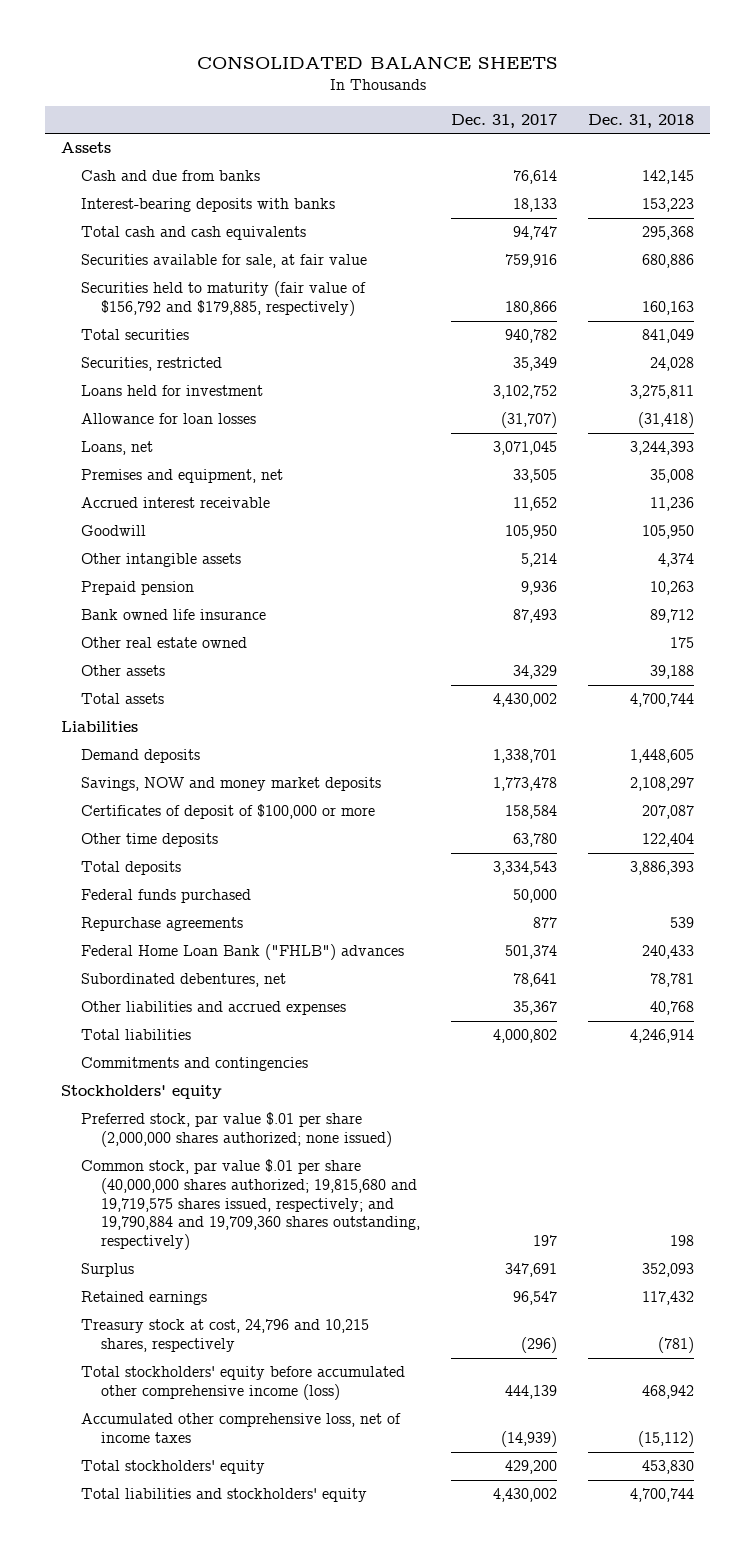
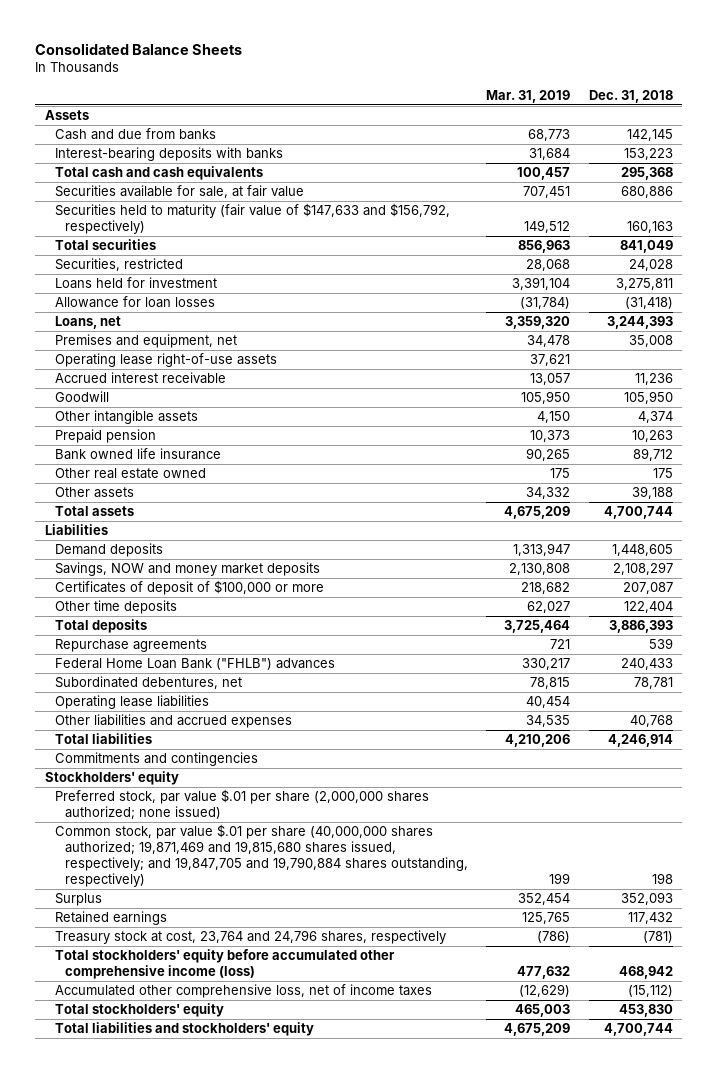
[196,56,558,70] CONSOLIDATED BALANCE SHEETS -> [35,43,243,56] Consolidated Balance Sheets
[450,113,557,128] Dec. 31, 2017 -> none
none -> [486,89,571,103] Mar. 31, 2019
[80,281,366,316] Securities held to maturity (fair value of $156,792 and $179,885, respectively) -> [54,203,450,235] Securities held to maturity (fair value of $147,633 and $156,792, respectively)
none -> [54,353,277,368] Operating lease right-of-use assets
[80,889,251,904] Federal funds purchased -> none
none -> [54,695,209,710] Operating lease liabilities
[80,1159,420,1251] Common stock, par value $.01 per share (40,000,000 shares authorized; 19,815,680 and 19,719,575 shares issued, respectively; and 19,790,884 and 19,709,360 shares outstanding, respectively) -> [54,824,469,888] Common stock, par value $.01 per share (40,000,000 shares authorized; 19,871,469 and 19,815,680 shares issued, respectively; and 19,847,705 and 19,790,884 shares outstanding, respectively)
[80,1319,369,1352] Treasury stock at cost, 24,796 and 10,215 shares, respectively -> [54,930,446,945] Treasury stock at cost, 23,764 and 24,796 shares, respectively

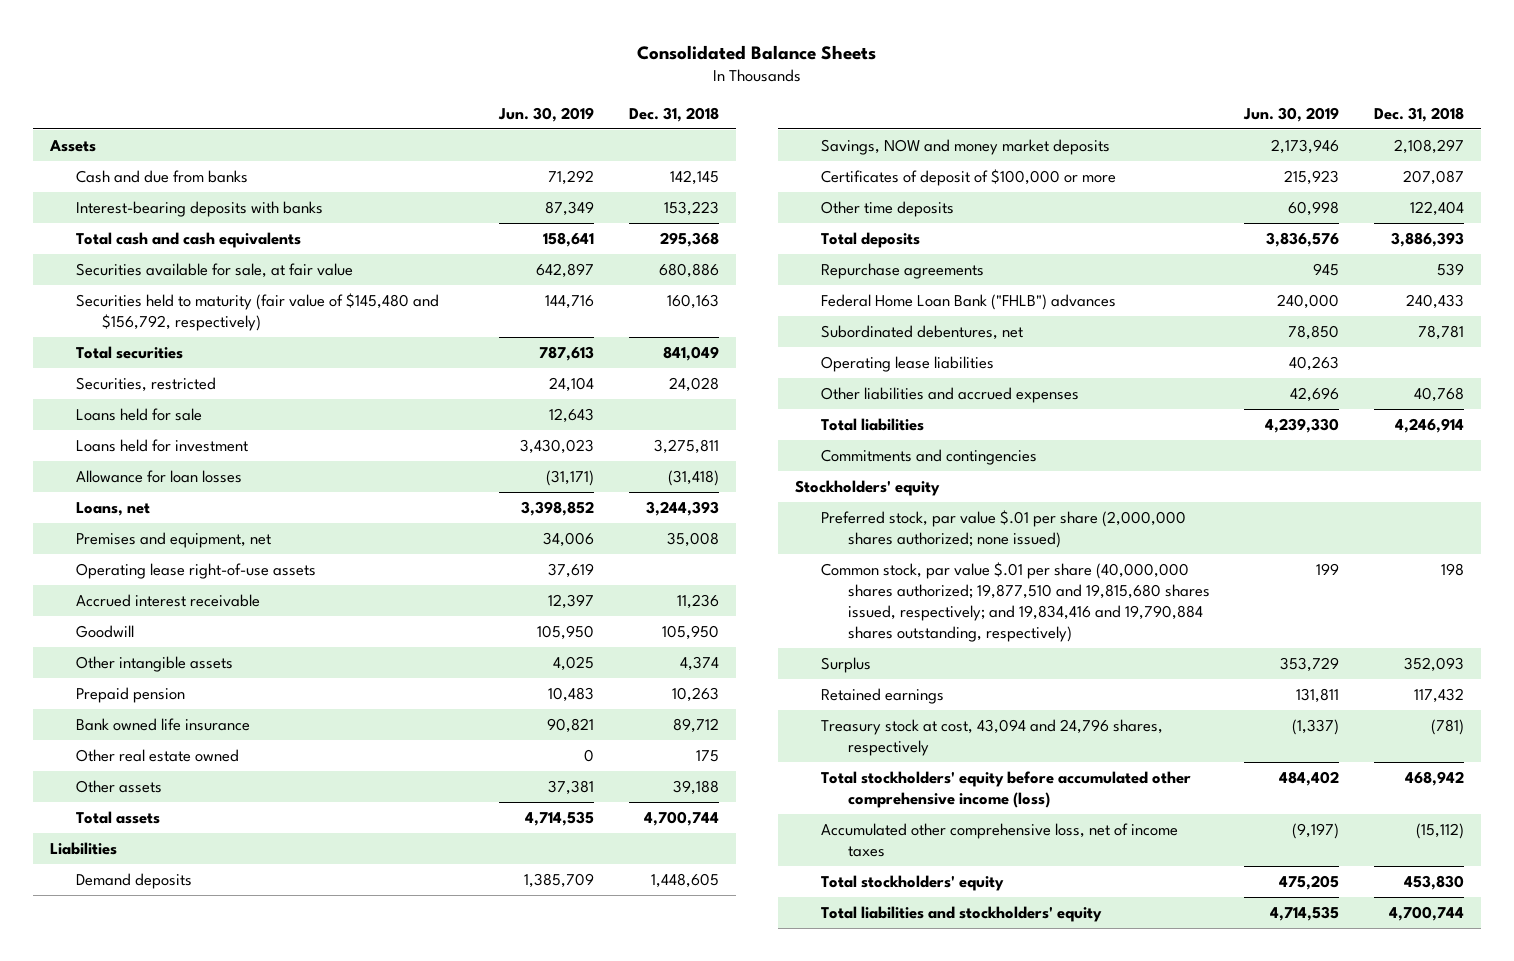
[486,89,571,103] Mar. 31, 2019 -> none
none -> [498,106,595,122] Jun. 30, 2019
[54,203,450,235] Securities held to maturity (fair value of $147,633 and $156,792, respectively) -> [76,293,440,331] Securities held to maturity (fair value of $145,480 and $156,792, respectively)
none -> [76,408,203,422] Loans held for sale
[54,824,469,888] Common stock, par value $.01 per share (40,000,000 shares authorized; 19,871,469 and 19,815,680 shares issued, respectively; and 19,847,705 and 19,790,884 shares outstanding, respectively) -> [821,562,1210,642] Common stock, par value $.01 per share (40,000,000 shares authorized; 19,877,510 and 19,815,680 shares issued, respectively; and 19,834,416 and 19,790,884 shares outstanding, respectively)
[54,930,446,945] Treasury stock at cost, 23,764 and 24,796 shares, respectively -> [821,719,1164,756] Treasury stock at cost, 43,094 and 24,796 shares, respectively

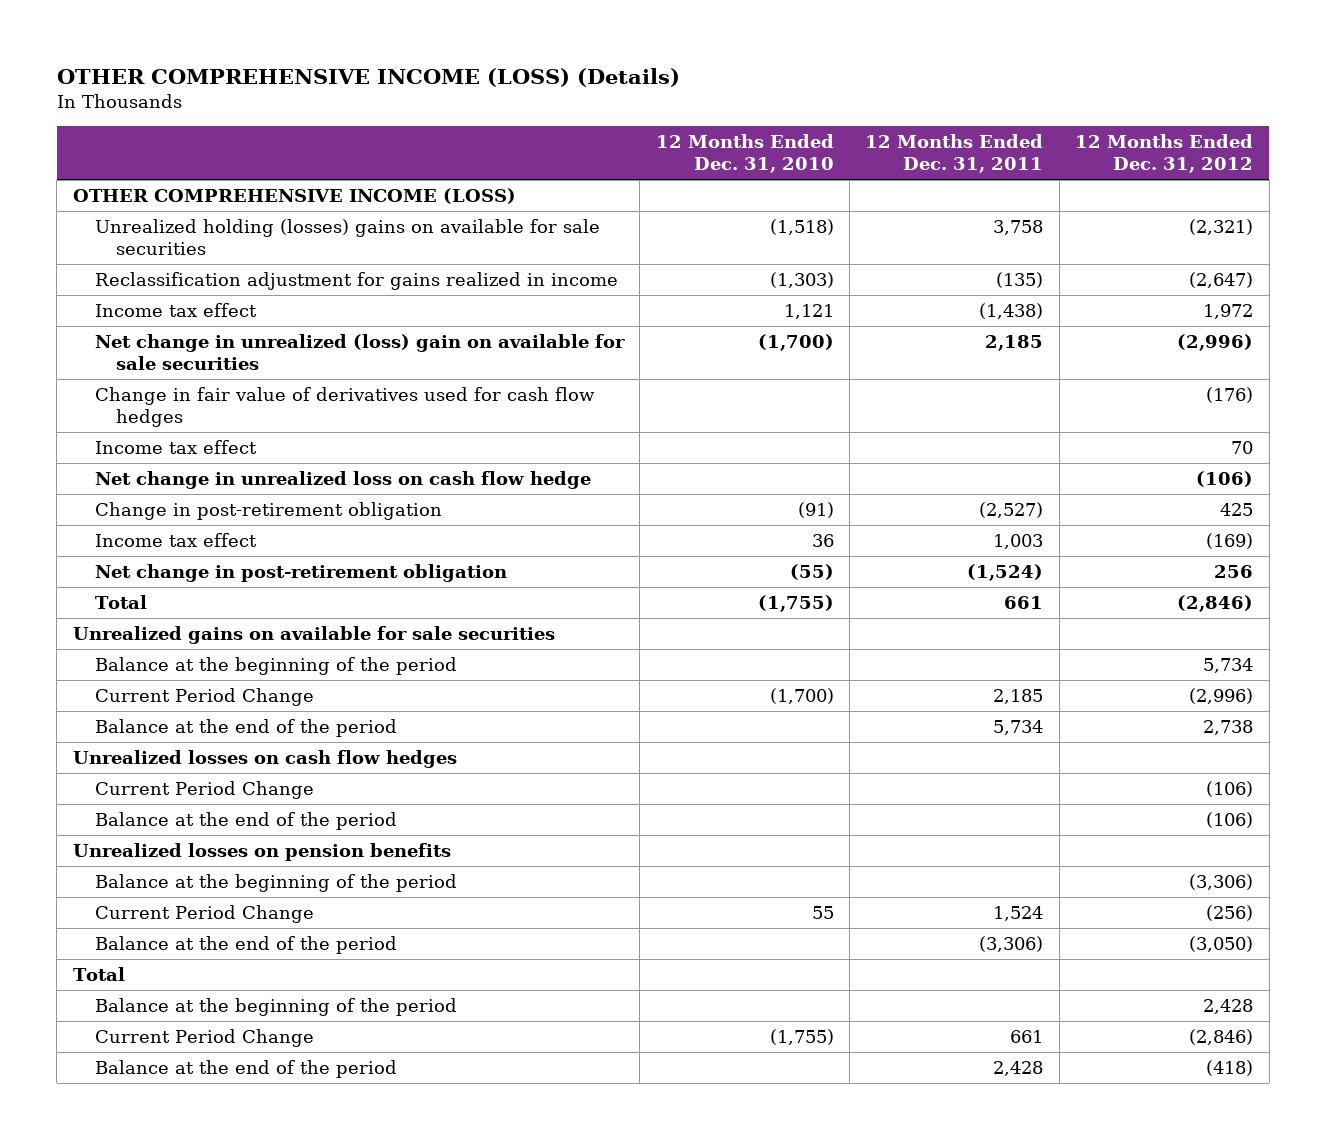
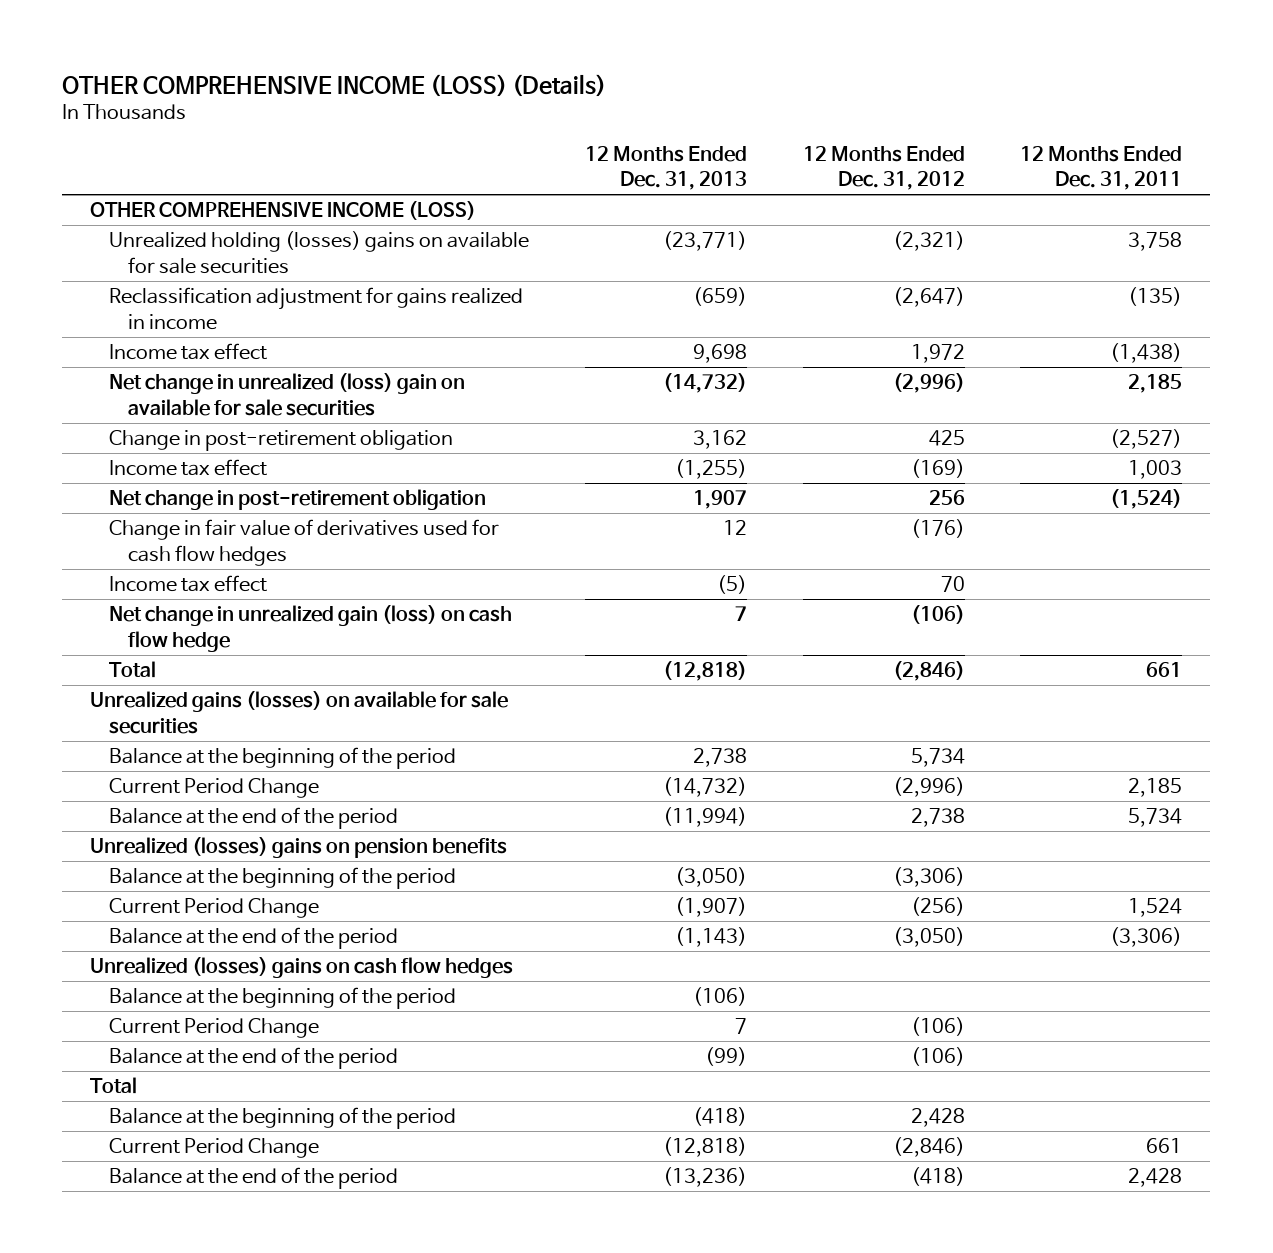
[655,133,834,174] 12 Months Ended Dec. 31, 2010 -> none
none -> [584,145,747,191] 12 Months Ended Dec. 31, 2013
[94,470,591,489] Net change in unrealized loss on cash flow hedge -> none
[94,386,595,428] Change in fair value of derivatives used for cash flow hedges -> [109,519,500,566] Change in fair value of derivatives used for cash flow hedges
[94,439,257,454] Income tax effect -> [109,575,268,593] Income tax effect
none -> [109,605,513,652] Net change in unrealized gain (loss) on cash flow hedge
[72,625,555,644] Unrealized gains on available for sale securities -> [90,691,509,734] Unrealized gains (losses) on available for sale securities
[72,749,457,768] Unrealized losses on cash flow hedges -> none
[72,842,451,861] Unrealized losses on pension benefits -> [90,837,508,859] Unrealized (losses) gains on pension benefits
none -> [90,957,514,979] Unrealized (losses) gains on cash flow hedges
none -> [109,987,457,1010] Balance at the beginning of the period
[94,780,314,799] Current Period Change -> [109,1018,320,1039] Current Period Change
[94,811,397,830] Balance at the end of the period -> [109,1047,399,1070] Balance at the end of the period

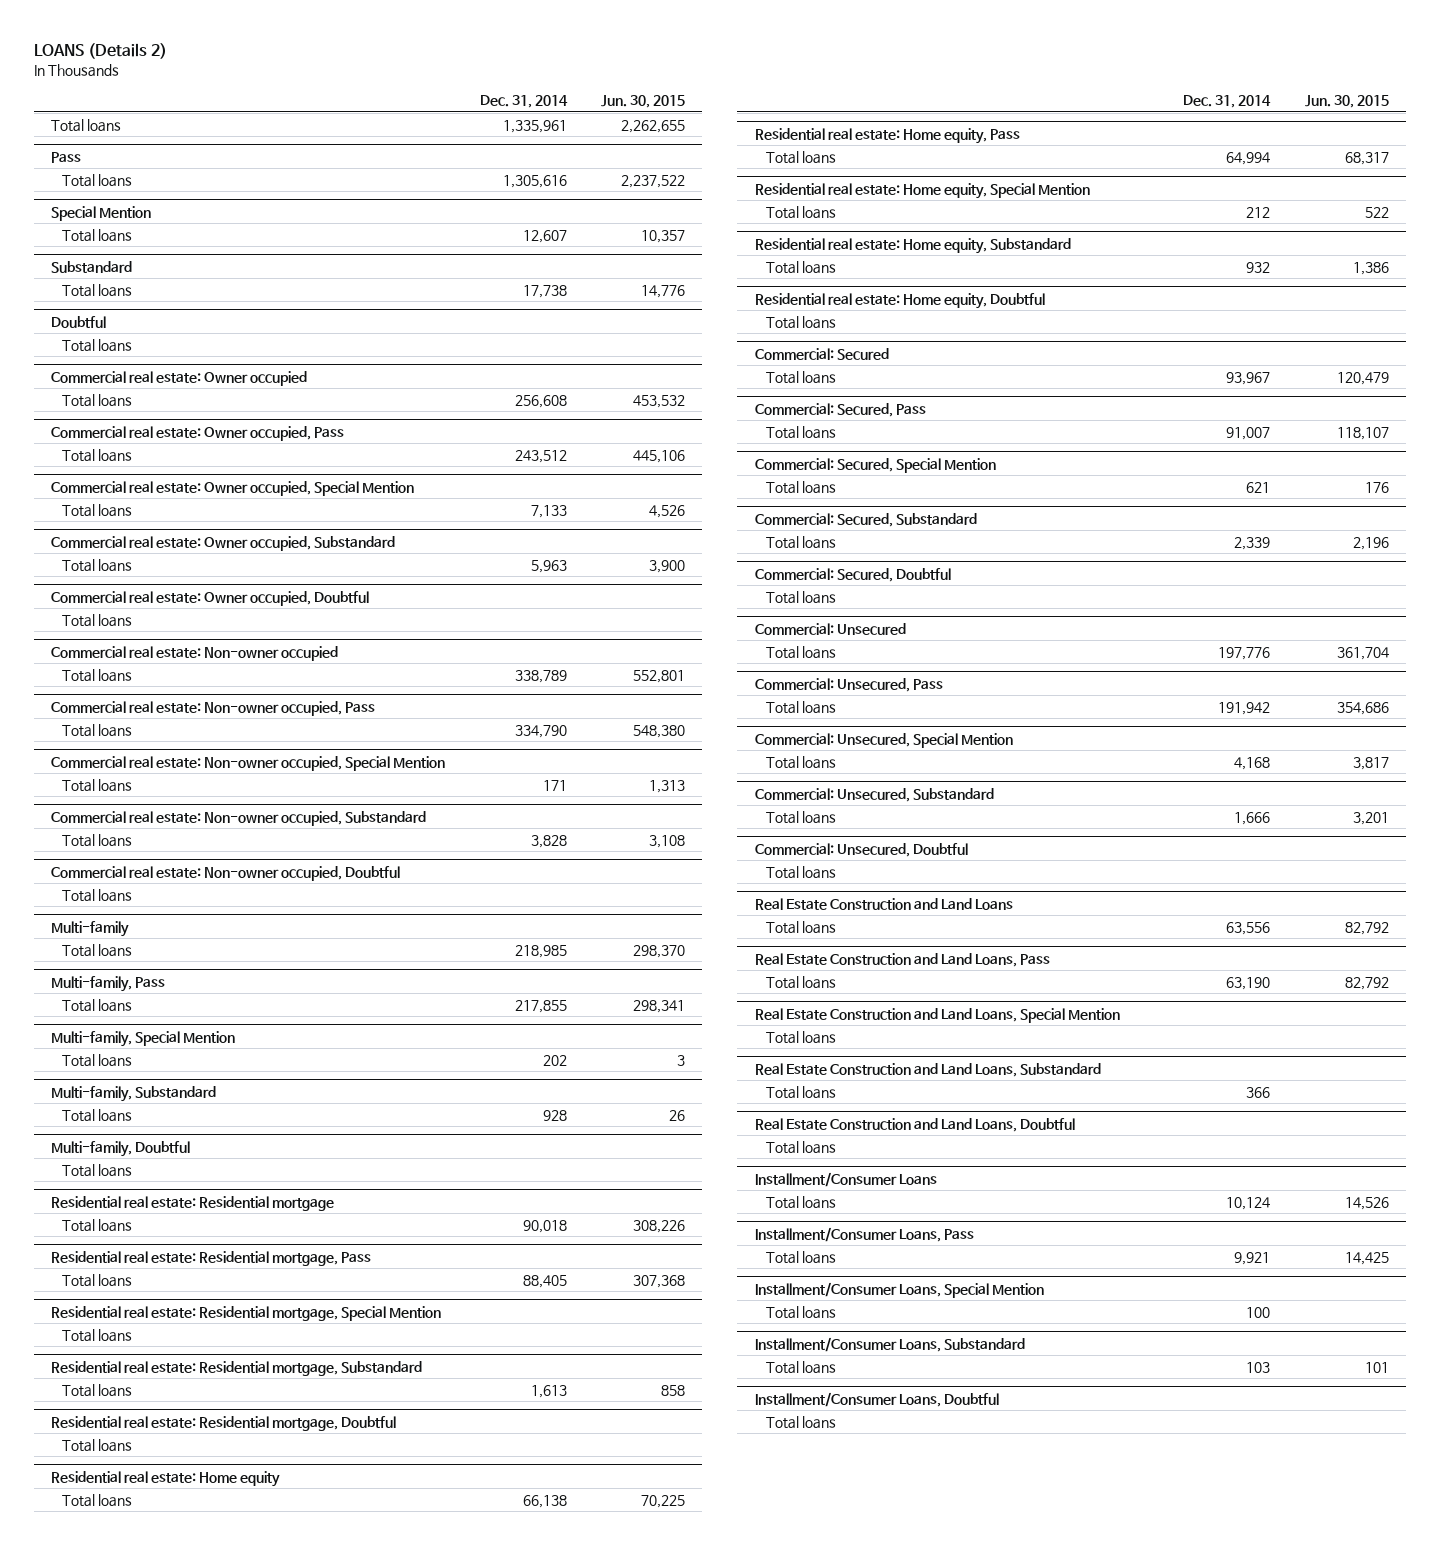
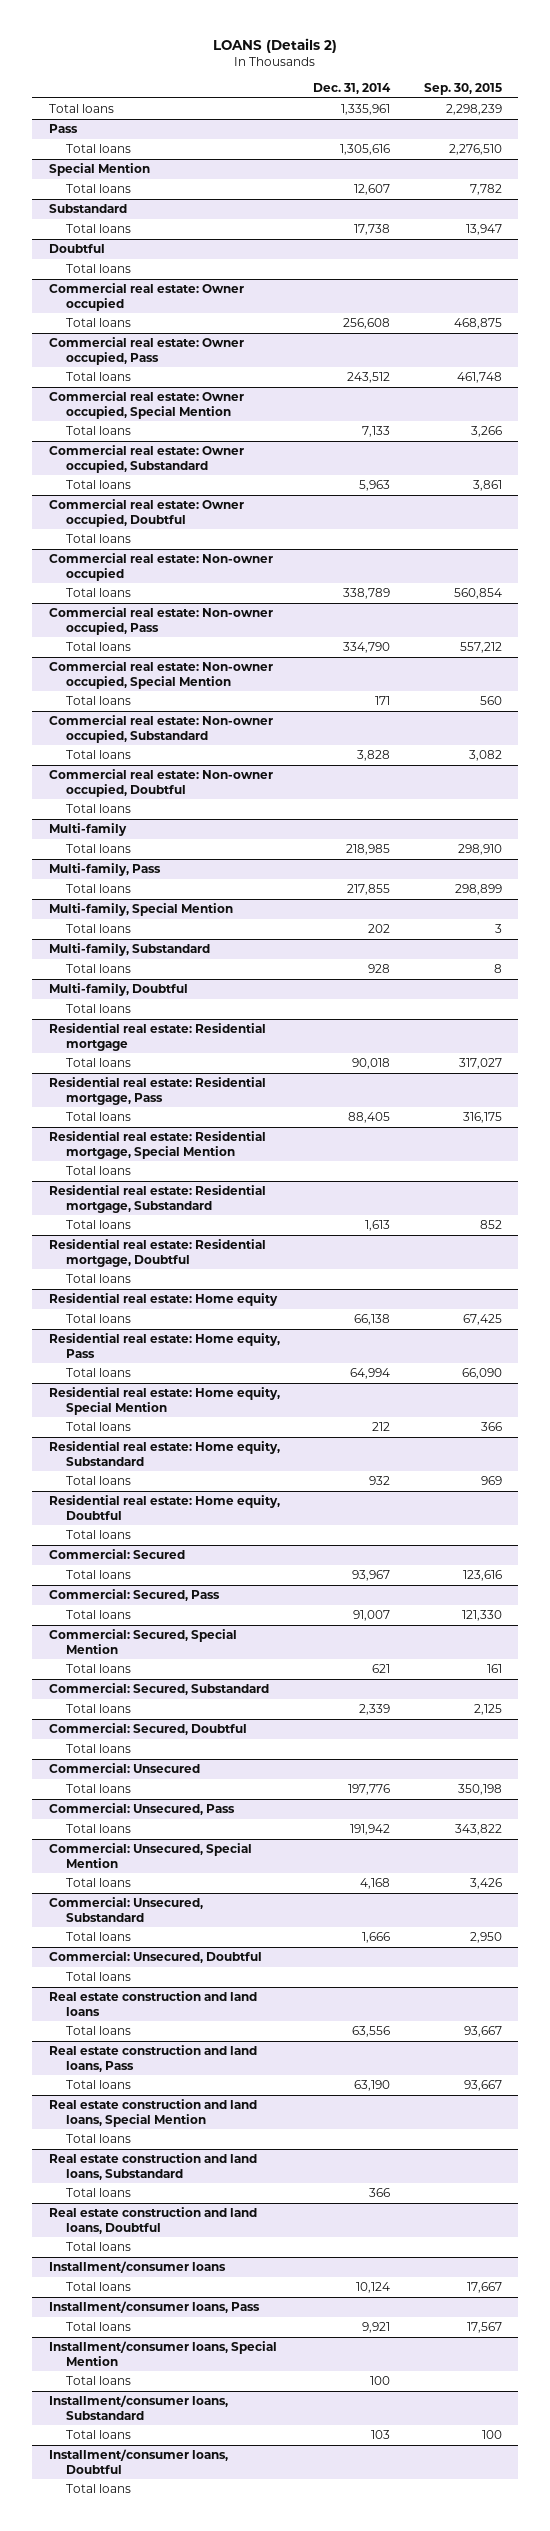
[601,95,686,109] Jun. 30, 2015 -> none
none -> [423,83,502,96] Sep. 30, 2015
[754,897,1013,910] Real Estate Construction and Land Loans -> [48,1990,257,2016] Real estate construction and land loans
[754,952,1050,967] Real Estate Construction and Land Loans, Pass -> [48,2044,257,2072] Real estate construction and land loans, Pass
[754,1007,1120,1023] Real Estate Construction and Land Loans, Special Mention -> [48,2098,257,2127] Real estate construction and land loans, Special Mention
[754,1062,1101,1077] Real Estate Construction and Land Loans, Substandard -> [48,2152,257,2180] Real estate construction and land loans, Substandard
[754,1117,1075,1132] Real Estate Construction and Land Loans, Doubtful -> [48,2206,257,2234] Real estate construction and land loans, Doubtful
[754,1171,937,1187] Installment/Consumer Loans -> [48,2260,226,2273] Installment/consumer loans
[754,1226,974,1242] Installment/Consumer Loans, Pass -> [48,2300,260,2313] Installment/consumer loans, Pass
[754,1281,1044,1298] Installment/Consumer Loans, Special Mention -> [48,2340,277,2366] Installment/consumer loans, Special Mention
[754,1336,1025,1352] Installment/Consumer Loans, Substandard -> [48,2394,228,2420] Installment/consumer loans, Substandard
[754,1391,999,1407] Installment/Consumer Loans, Doubtful -> [48,2448,228,2474] Installment/consumer loans, Doubtful

